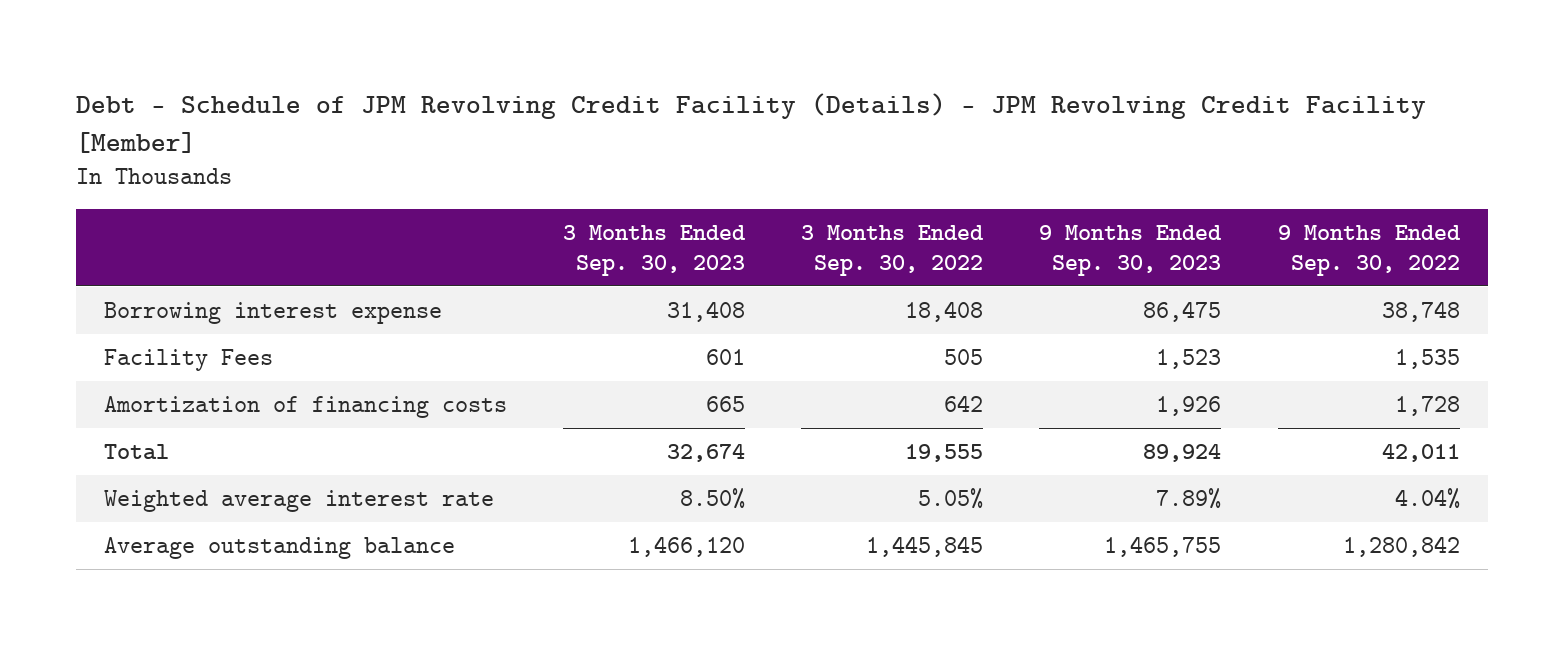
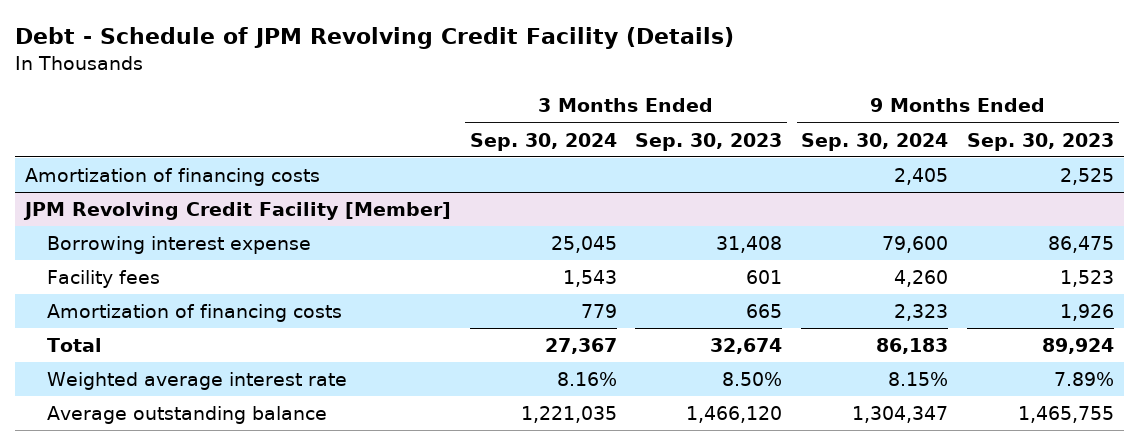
[75,93,1426,154] Debt - Schedule of JPM Revolving Credit Facility (Details) - JPM Revolving Credit Facility [Member] -> [15,27,735,50] Debt - Schedule of JPM Revolving Credit Facility (Details)
[801,224,985,276] 3 Months Ended Sep. 30, 2022 -> none
[1277,224,1461,276] 9 Months Ended Sep. 30, 2022 -> none
none -> [469,132,617,151] Sep. 30, 2024
none -> [801,132,949,151] Sep. 30, 2024
none -> [24,167,320,186] Amortization of financing costs
none -> [22,201,451,220] JPM Revolving Credit Facility [Member]
[103,349,273,372] Facility Fees -> [47,269,161,288] Facility fees

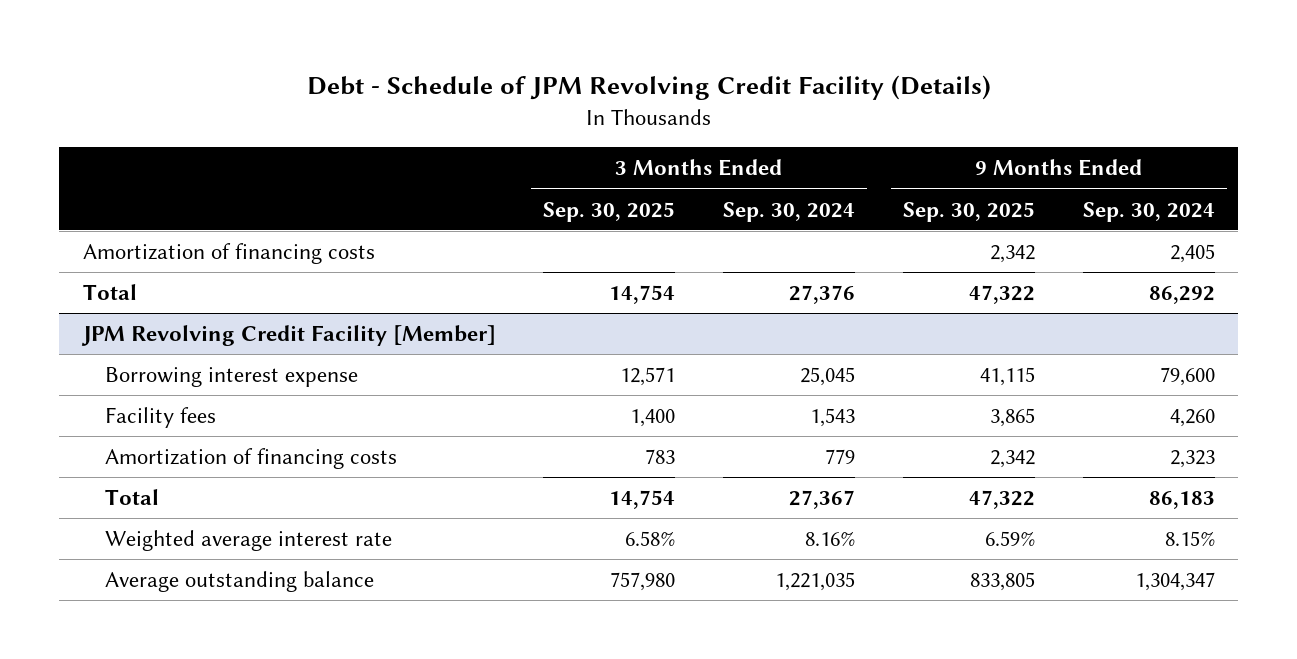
[635,132,783,151] Sep. 30, 2023 -> none
[967,132,1115,151] Sep. 30, 2023 -> none
none -> [543,201,676,222] Sep. 30, 2025
none -> [902,201,1035,222] Sep. 30, 2025
none -> [82,283,137,300] Total

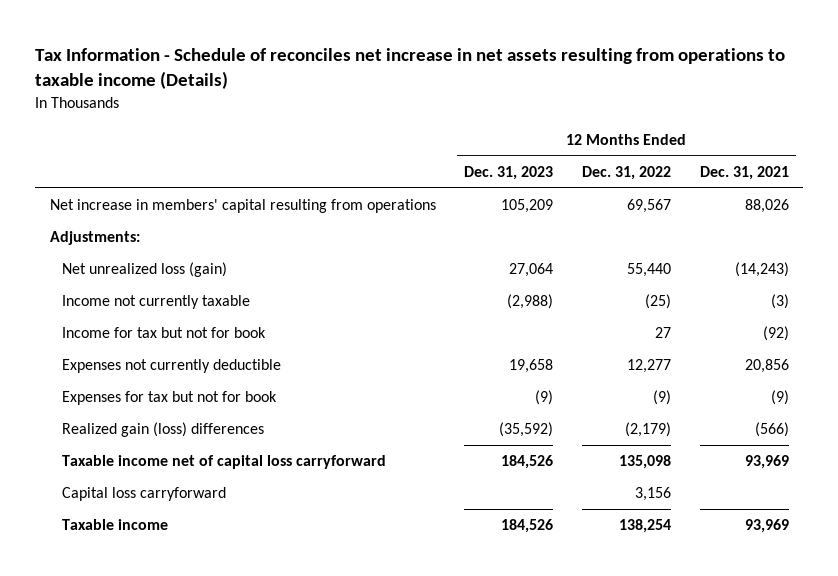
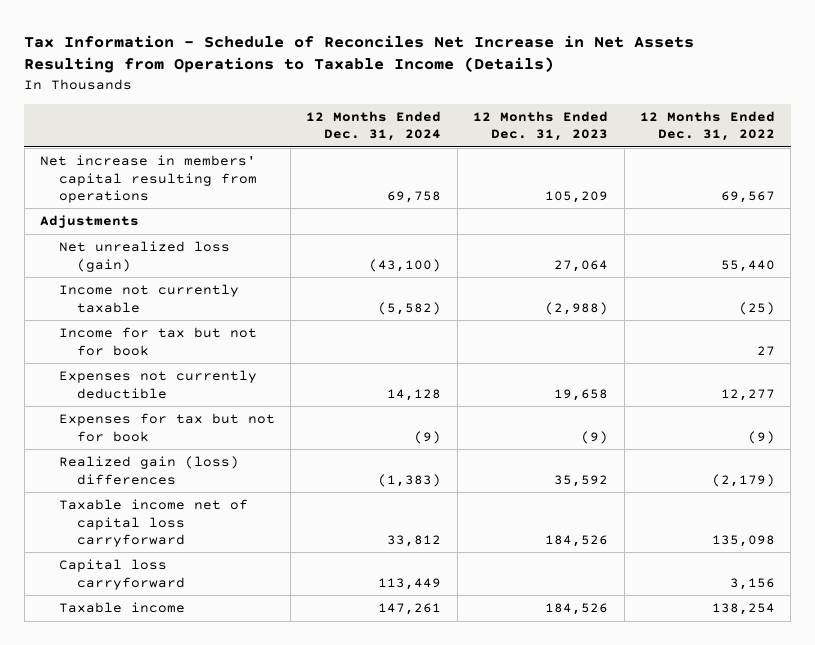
[35,47,786,89] Tax Information - Schedule of reconciles net increase in net assets resulting from operations to taxable income (Details) -> [24,34,695,74] Tax Information - Schedule of Reconciles Net Increase in Net Assets Resulting from Operations to Taxable Income (Details)
[699,166,789,181] Dec. 31, 2021 -> none
none -> [306,110,442,142] 12 Months Ended Dec. 31, 2024
[49,231,140,246] Adjustments: -> [39,215,139,229] Adjustments
[499,422,554,438] (35,592) -> [554,474,609,487] 35,592

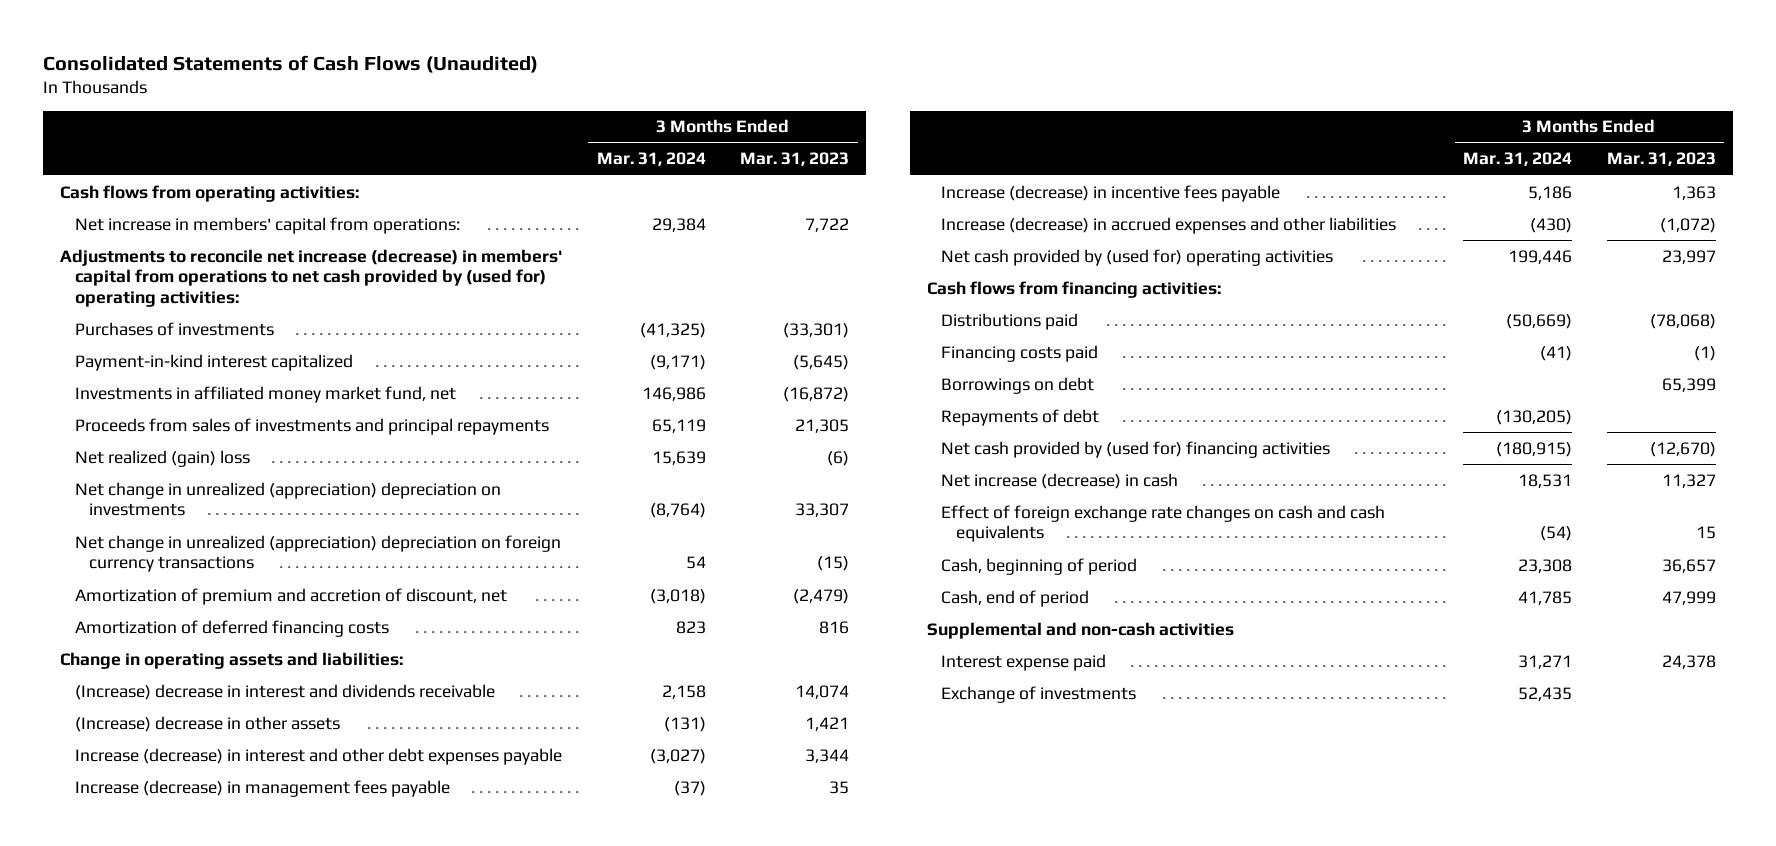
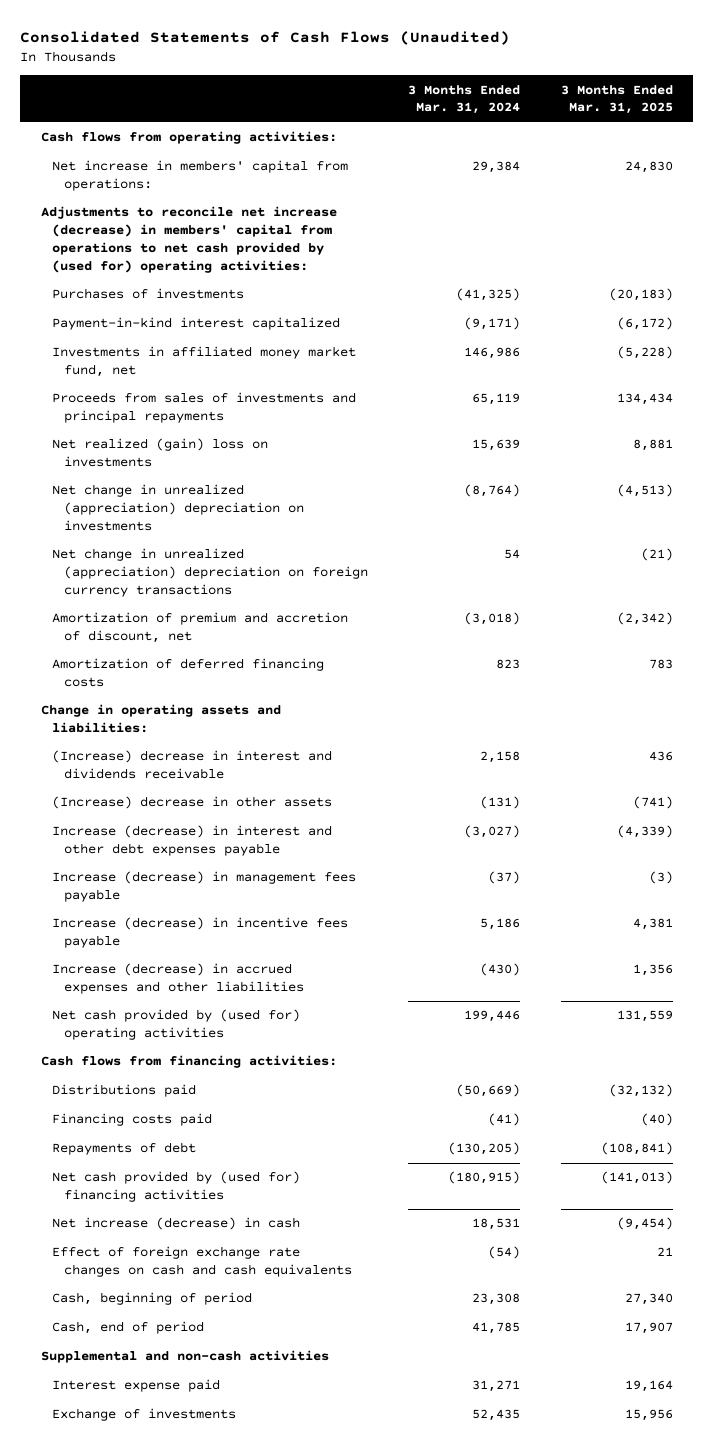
[740,152,850,167] Mar. 31, 2023 -> none
none -> [560,84,673,115] 3 Months Ended Mar. 31, 2025
[74,449,250,467] Net realized (gain) loss -> [52,438,269,468] Net realized (gain) loss on investments
[941,376,1095,394] Borrowings on debt -> none

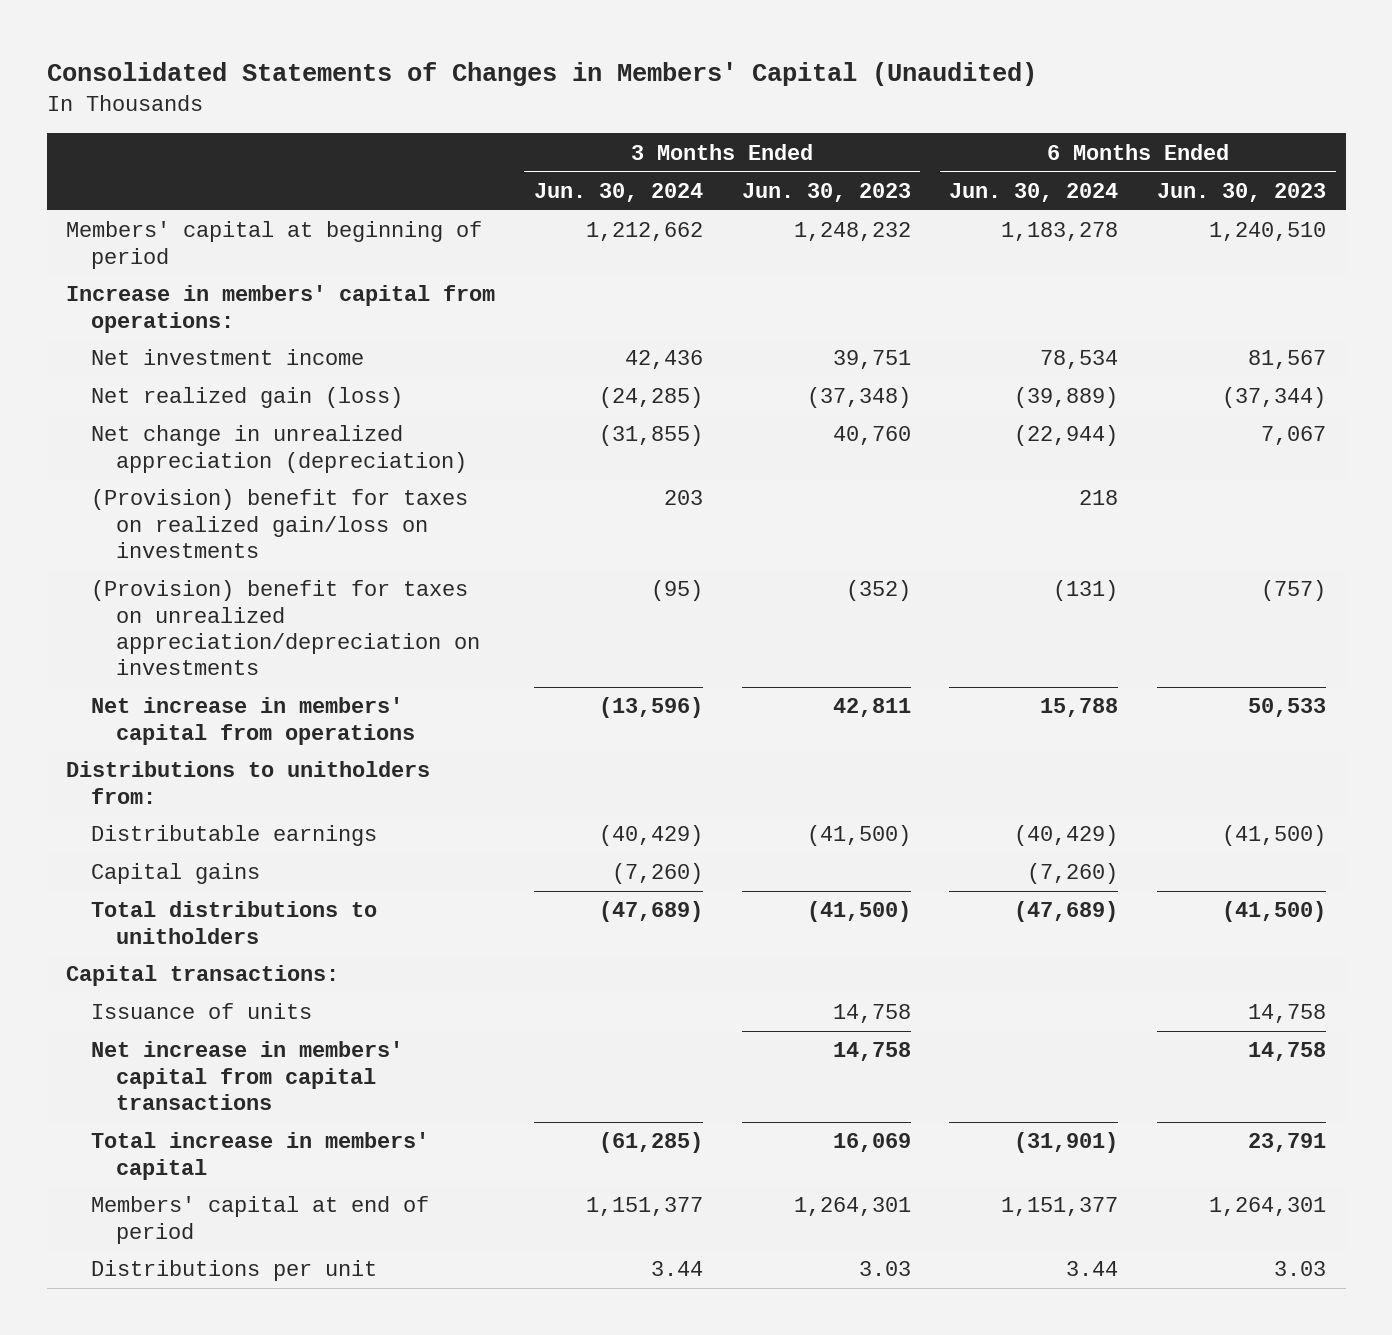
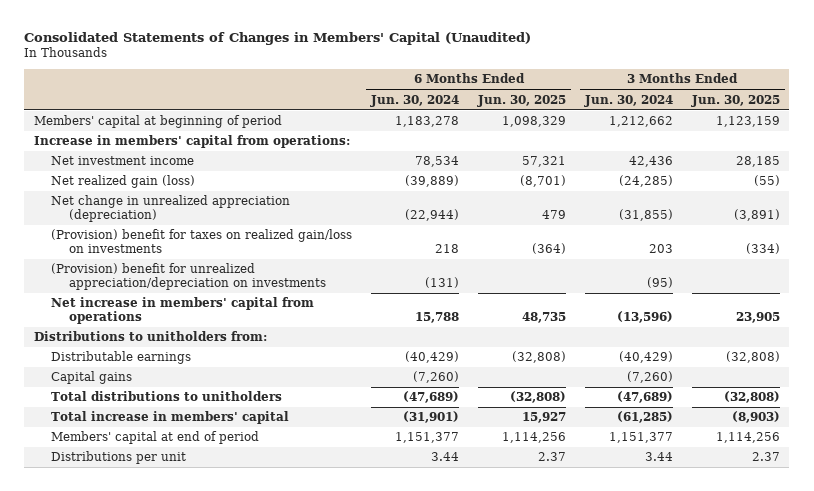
[741,182,911,202] Jun. 30, 2023 -> none
[1157,182,1327,202] Jun. 30, 2023 -> none
none -> [477,94,567,107] Jun. 30, 2025
none -> [690,94,780,107] Jun. 30, 2025
[91,580,481,676] (Provision) benefit for taxes on unrealized appreciation/depreciation on investments -> [51,263,326,291] (Provision) benefit for unrealized appreciation/depreciation on investments
[66,965,340,987] Capital transactions: -> none
[91,1003,313,1020] Issuance of units -> none
[91,1041,404,1110] Net increase in members' capital from capital transactions -> none

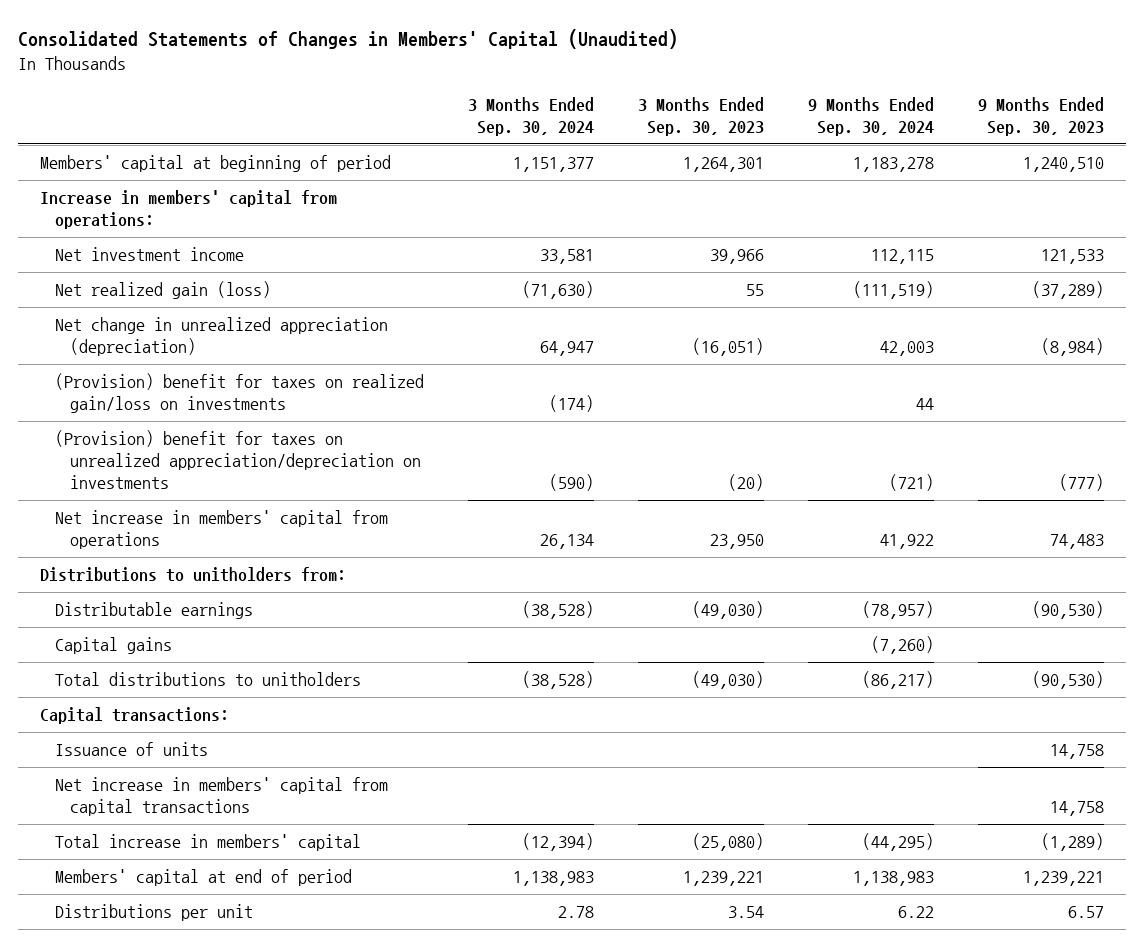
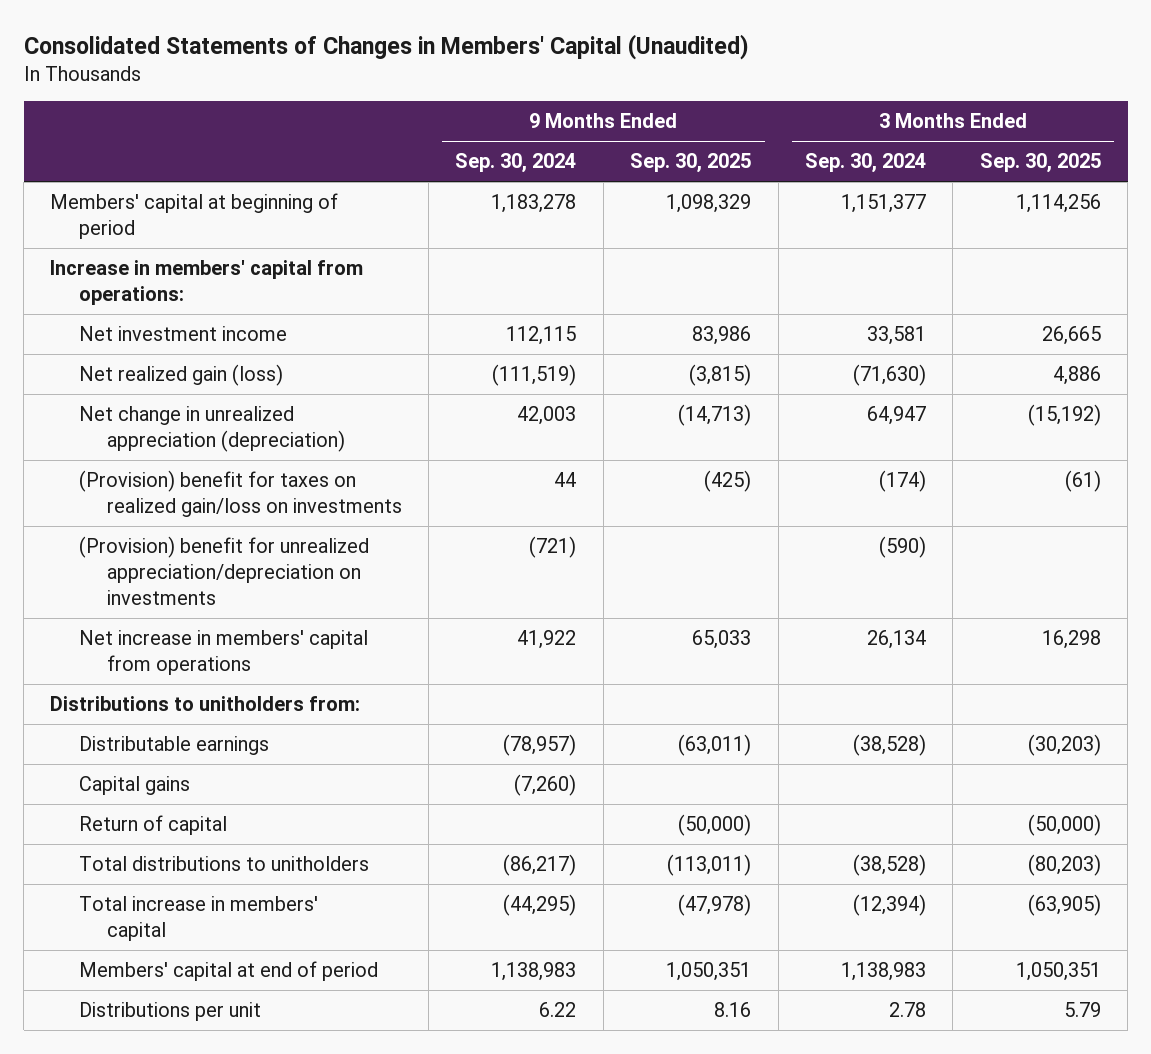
[637,96,764,136] 3 Months Ended Sep. 30, 2023 -> none
[977,96,1104,136] 9 Months Ended Sep. 30, 2023 -> none
none -> [630,153,752,174] Sep. 30, 2025
none -> [979,153,1101,174] Sep. 30, 2025
[54,430,421,490] (Provision) benefit for taxes on unrealized appreciation/depreciation on investments -> [78,536,369,605] (Provision) benefit for unrealized appreciation/depreciation on investments
none -> [78,815,227,836] Return of capital
[39,707,229,725] Capital transactions: -> none
[54,742,208,757] Issuance of units -> none
[54,777,388,817] Net increase in members' capital from capital transactions -> none

